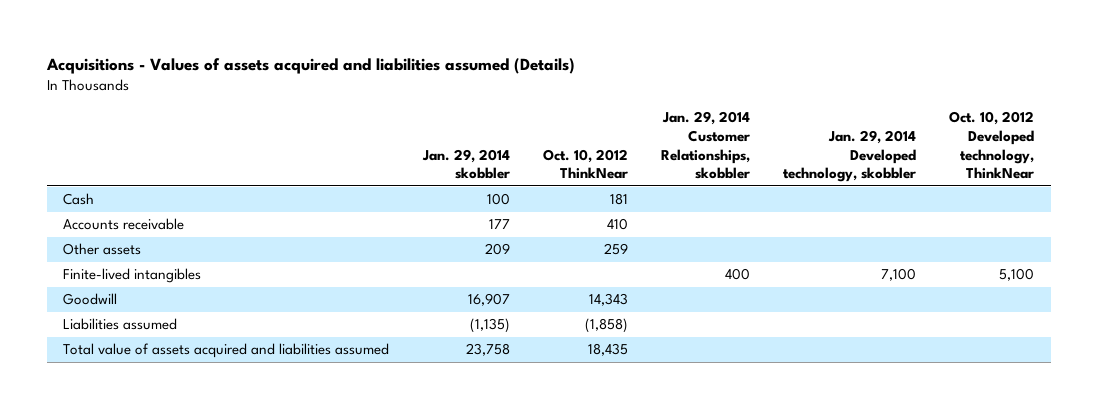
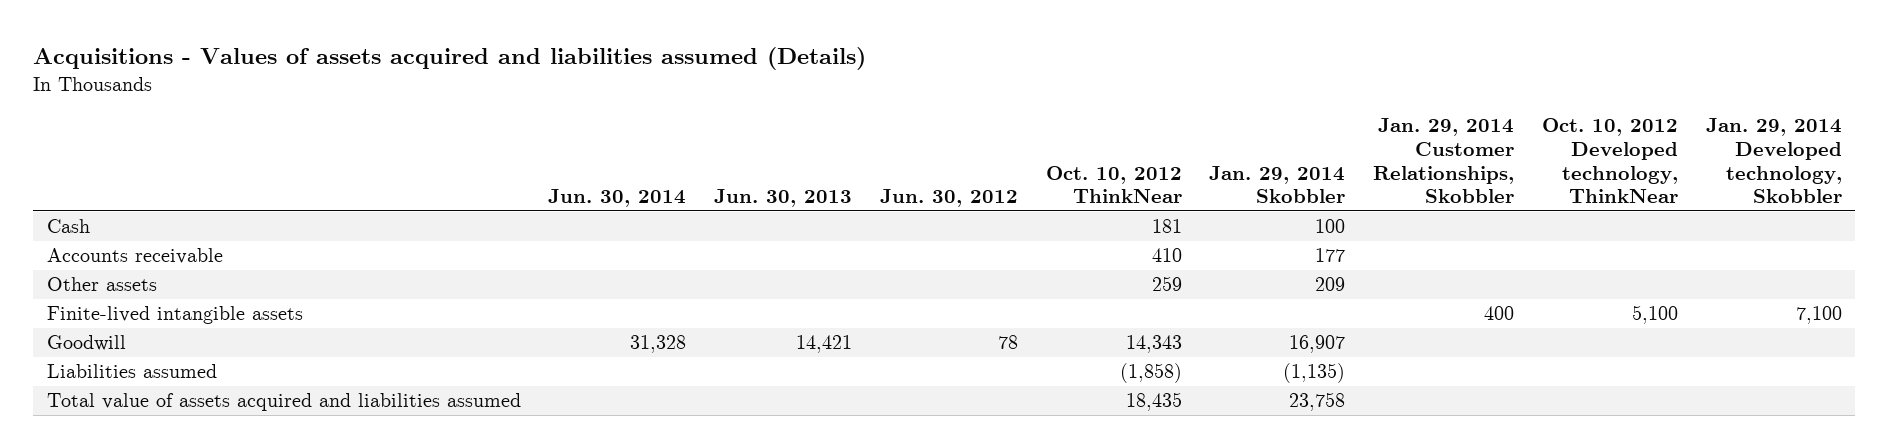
[421,148,510,180] Jan. 29, 2014 skobbler -> none
[660,111,750,180] Jan. 29, 2014 Customer Relationships, skobbler -> none
[782,129,916,183] Jan. 29, 2014 Developed technology, skobbler -> none
none -> [548,189,687,208] Jun. 30, 2014
none -> [714,189,853,208] Jun. 30, 2013
none -> [879,189,1018,208] Jun. 30, 2012
none -> [1209,165,1346,204] Jan. 29, 2014 Skobbler
none -> [1373,118,1515,204] Jan. 29, 2014 Customer Relationships, Skobbler
none -> [1705,118,1842,204] Jan. 29, 2014 Developed technology, Skobbler
[63,268,202,284] Finite-lived intangibles -> [46,306,303,325] Finite-lived intangible assets

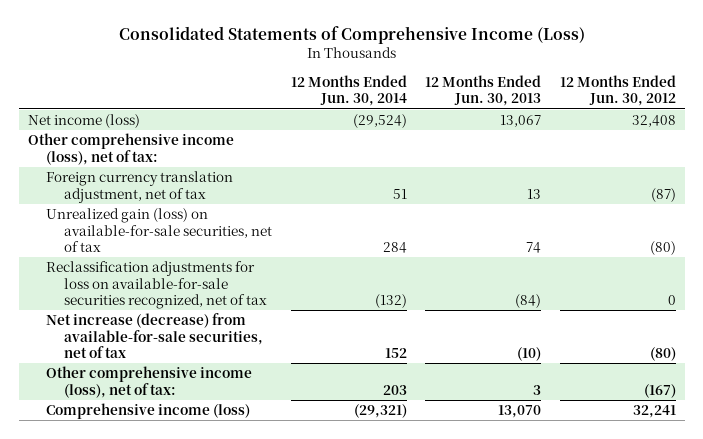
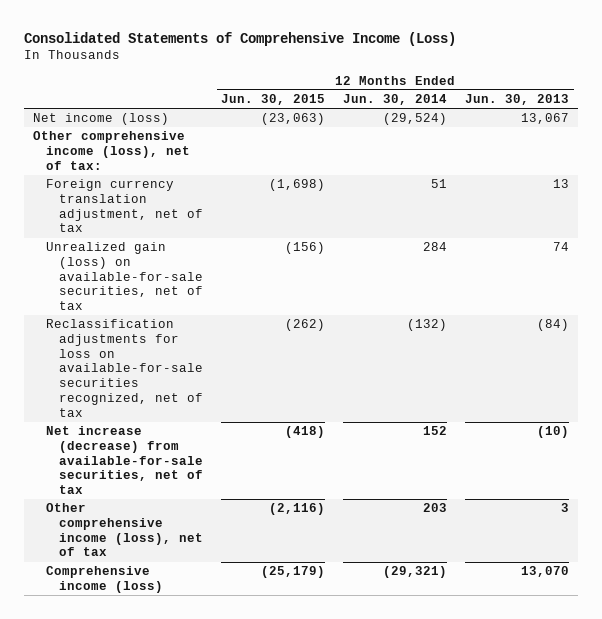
[559,74,676,107] 12 Months Ended Jun. 30, 2012 -> none
none -> [221,94,326,106] Jun. 30, 2015
[45,366,252,398] Other comprehensive income (loss), net of tax: -> [46,503,204,557] Other comprehensive income (loss), net of tax

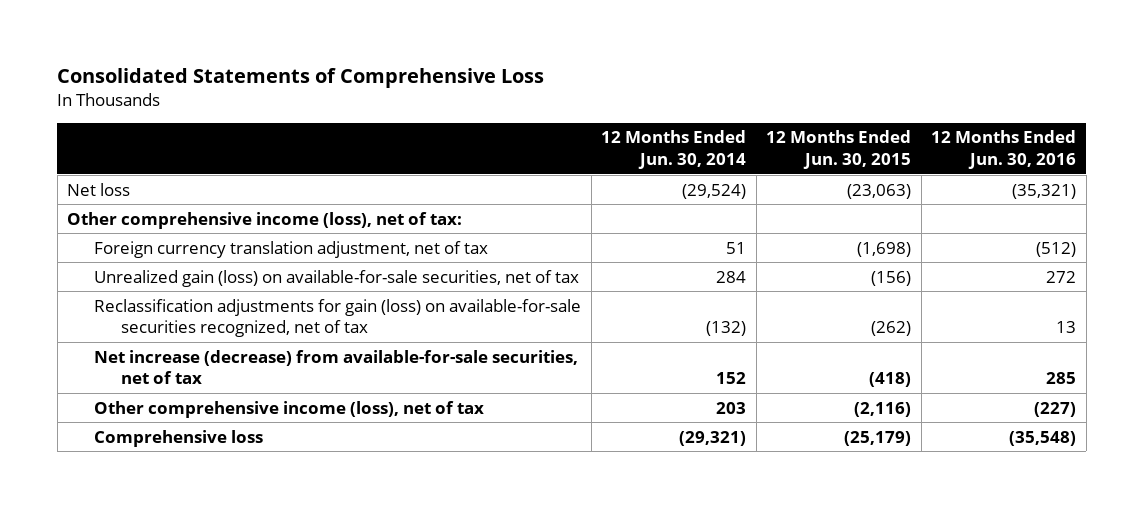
[23,31,456,46] Consolidated Statements of Comprehensive Income (Loss) -> [57,68,545,89] Consolidated Statements of Comprehensive Loss
[465,94,570,106] Jun. 30, 2013 -> none
none -> [931,130,1077,170] 12 Months Ended Jun. 30, 2016
[32,113,169,126] Net income (loss) -> [67,182,131,196] Net loss
[46,319,204,417] Reclassification adjustments for loss on available-for-sale securities recognized, net of tax -> [94,298,582,338] Reclassification adjustments for gain (loss) on available-for-sale securities recognized, net of tax
[46,566,164,593] Comprehensive income (loss) -> [94,429,264,447] Comprehensive loss

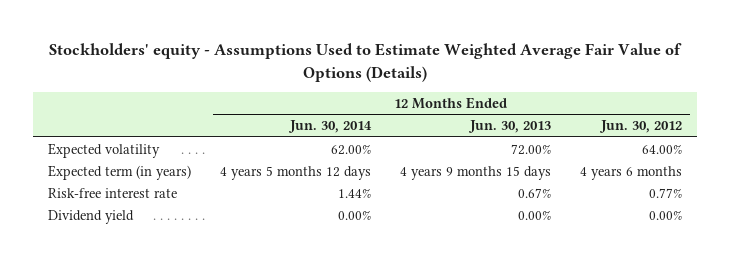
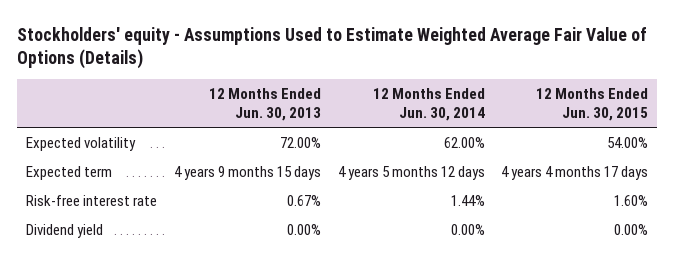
[599,120,683,134] Jun. 30, 2012 -> none
none -> [536,88,649,122] 12 Months Ended Jun. 30, 2015
[47,164,191,180] Expected term (in years) -> [25,165,112,180] Expected term

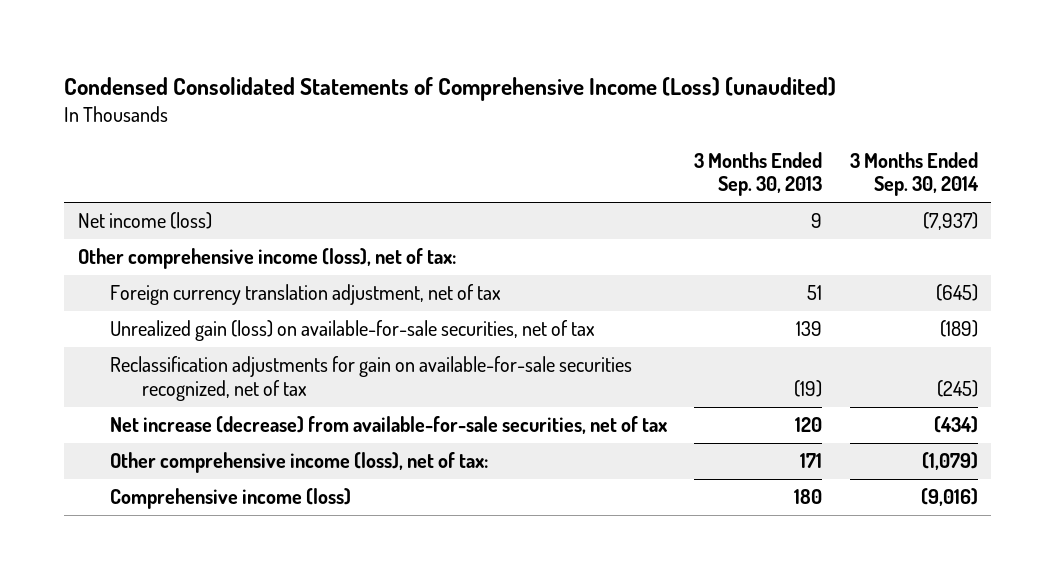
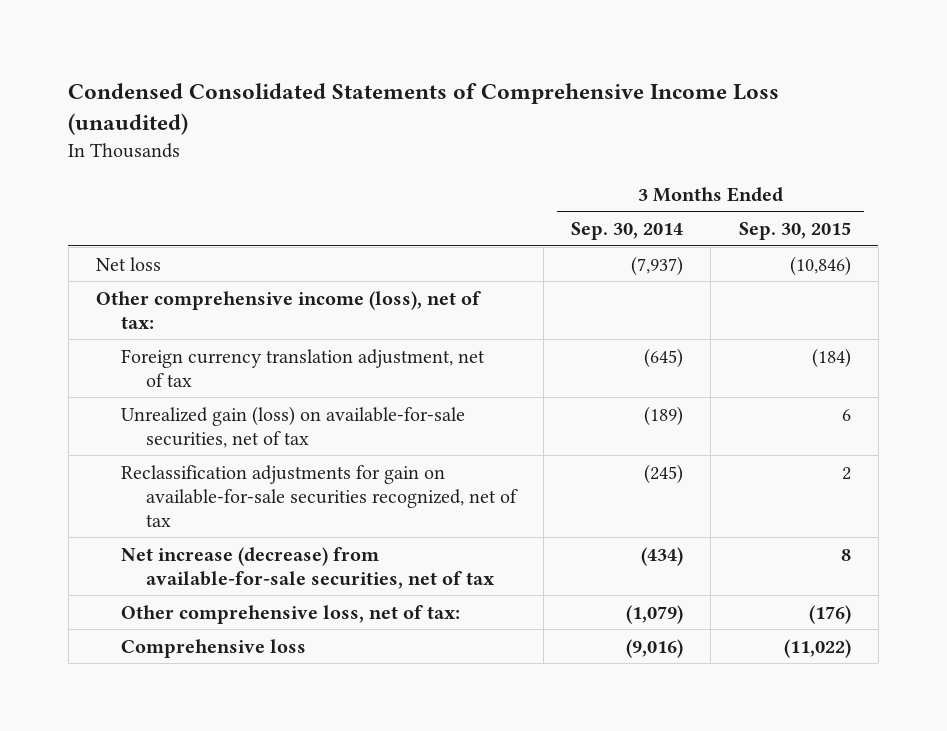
[64,77,837,102] Condensed Consolidated Statements of Comprehensive Income (Loss) (unaudited) -> [68,83,780,136] Condensed Consolidated Statements of Comprehensive Income Loss (unaudited)
[694,152,823,197] 3 Months Ended Sep. 30, 2013 -> none
none -> [738,221,851,240] Sep. 30, 2015
[77,212,212,230] Net income (loss) -> [96,256,162,271] Net loss
[109,452,488,474] Other comprehensive income (loss), net of tax: -> [120,604,460,624] Other comprehensive loss, net of tax:
[109,488,351,510] Comprehensive income (loss) -> [120,638,306,658] Comprehensive loss

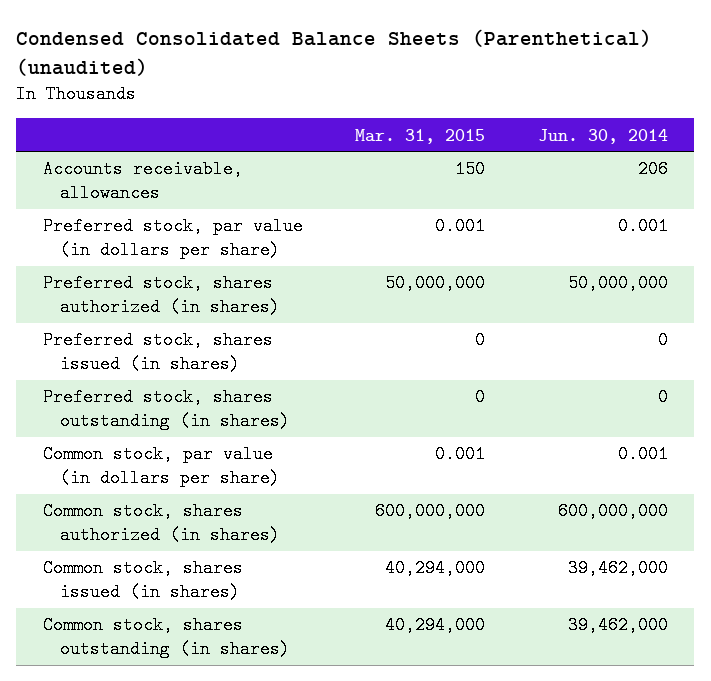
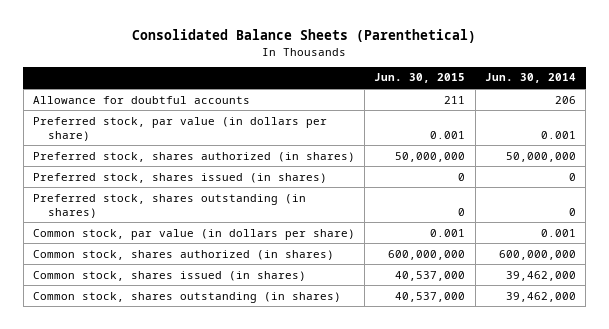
[16,29,653,77] Condensed Consolidated Balance Sheets (Parenthetical) (unaudited) -> [132,29,477,44] Consolidated Balance Sheets (Parenthetical)
[355,128,486,144] Mar. 31, 2015 -> none
none -> [374,73,466,84] Jun. 30, 2015
[42,160,243,202] Accounts receivable, allowances -> [32,95,250,104] Allowance for doubtful accounts

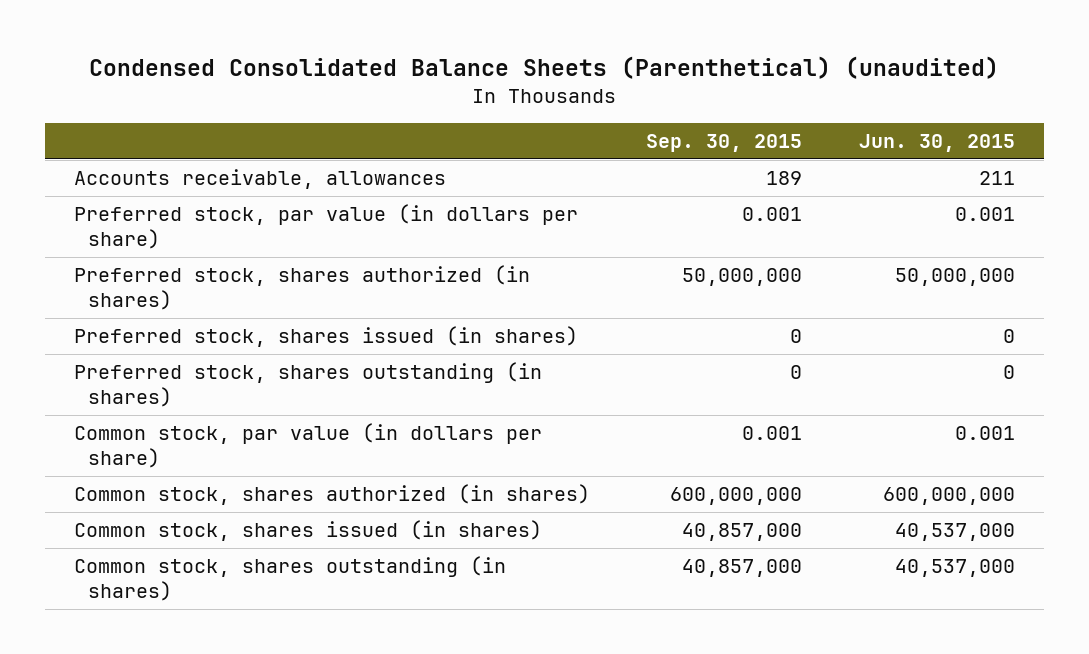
[132,29,477,44] Consolidated Balance Sheets (Parenthetical) -> [89,56,1000,80] Condensed Consolidated Balance Sheets (Parenthetical) (unaudited)
[484,73,576,84] Jun. 30, 2014 -> none
none -> [646,134,803,153] Sep. 30, 2015
[32,95,250,104] Allowance for doubtful accounts -> [73,169,446,190] Accounts receivable, allowances

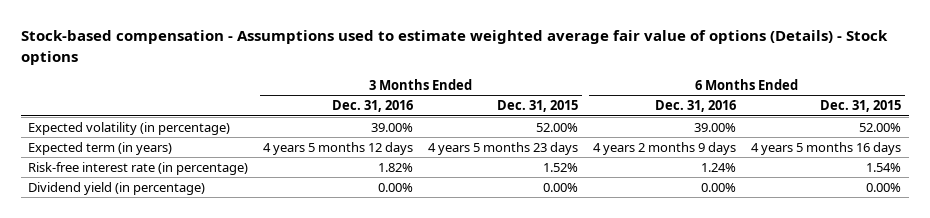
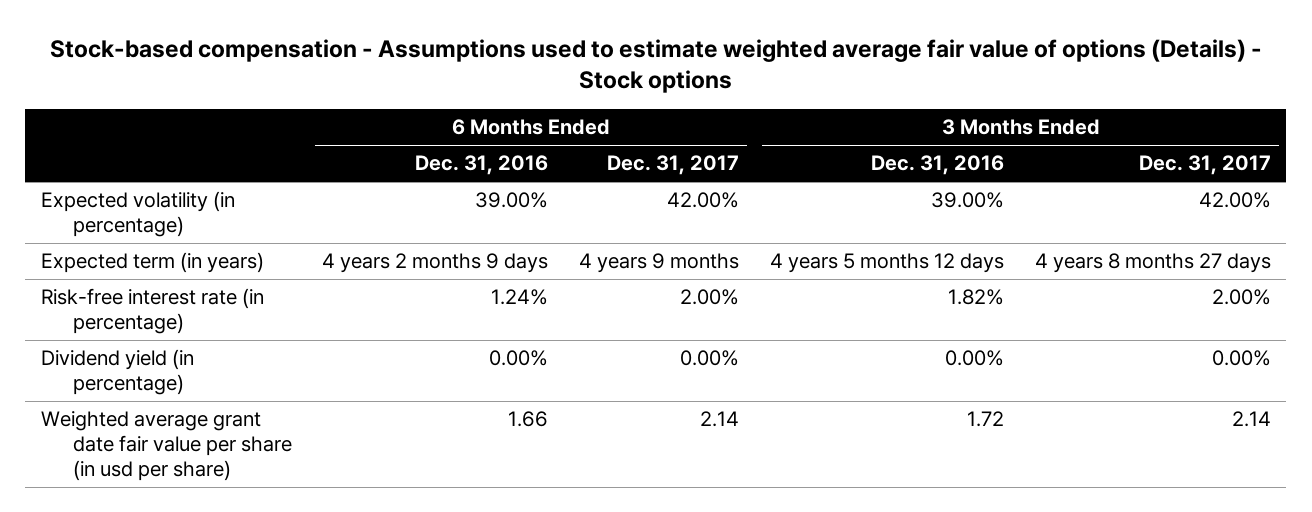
[497,100,579,113] Dec. 31, 2015 -> none
[820,100,902,113] Dec. 31, 2015 -> none
none -> [607,155,740,176] Dec. 31, 2017
none -> [1139,155,1272,176] Dec. 31, 2017
none -> [40,411,292,481] Weighted average grant date fair value per share (in usd per share)

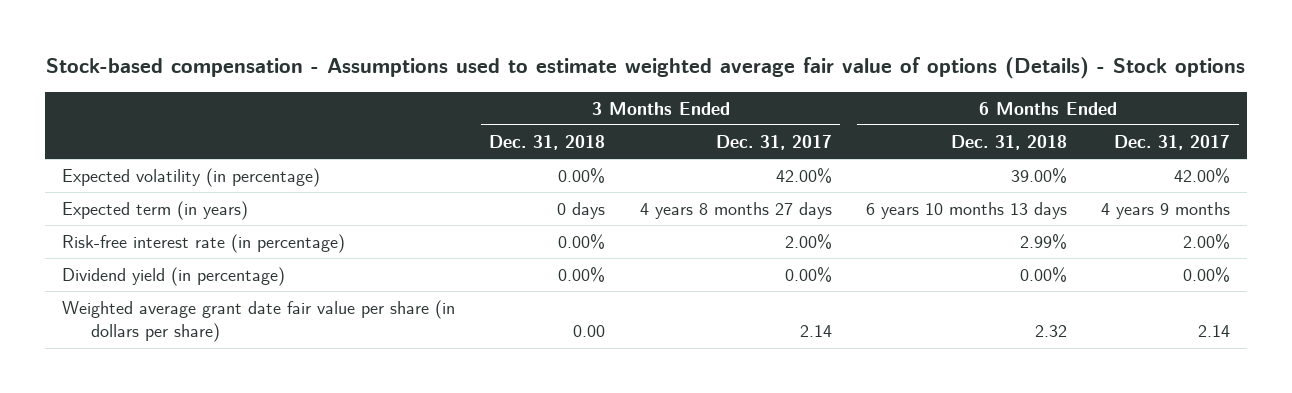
[415,155,549,176] Dec. 31, 2016 -> none
[871,155,1005,176] Dec. 31, 2016 -> none
none -> [489,134,606,150] Dec. 31, 2018
none -> [950,134,1067,150] Dec. 31, 2018
[40,411,292,481] Weighted average grant date fair value per share (in usd per share) -> [62,300,456,343] Weighted average grant date fair value per share (in dollars per share)

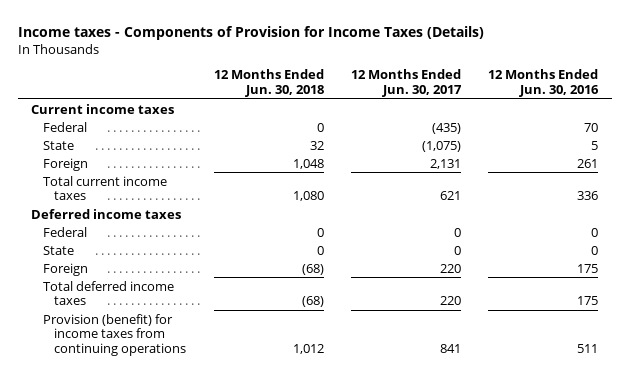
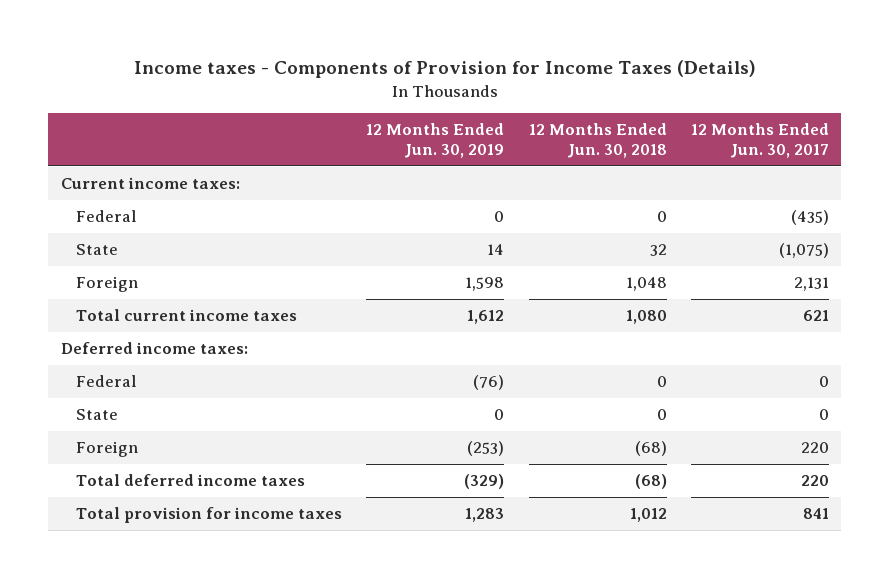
[487,69,599,98] 12 Months Ended Jun. 30, 2016 -> none
none -> [366,123,505,159] 12 Months Ended Jun. 30, 2019
[31,103,175,114] Current income taxes -> [60,176,240,189] Current income taxes:
[31,208,182,219] Deferred income taxes -> [60,341,248,354] Deferred income taxes:
[42,313,187,356] Provision (benefit) for income taxes from continuing operations -> [76,506,343,523] Total provision for income taxes

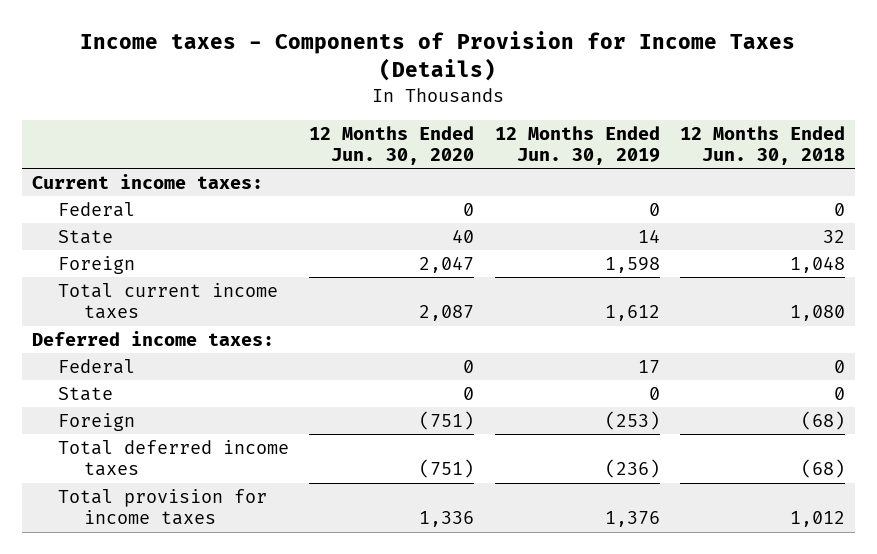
[690,123,829,159] 12 Months Ended Jun. 30, 2017 -> none
none -> [309,125,475,165] 12 Months Ended Jun. 30, 2020
[473,374,505,390] (76) -> [637,359,660,373] 17
[464,473,505,489] (329) -> [604,459,660,479] (236)
[465,507,505,522] 1,283 -> [604,511,660,528] 1,376

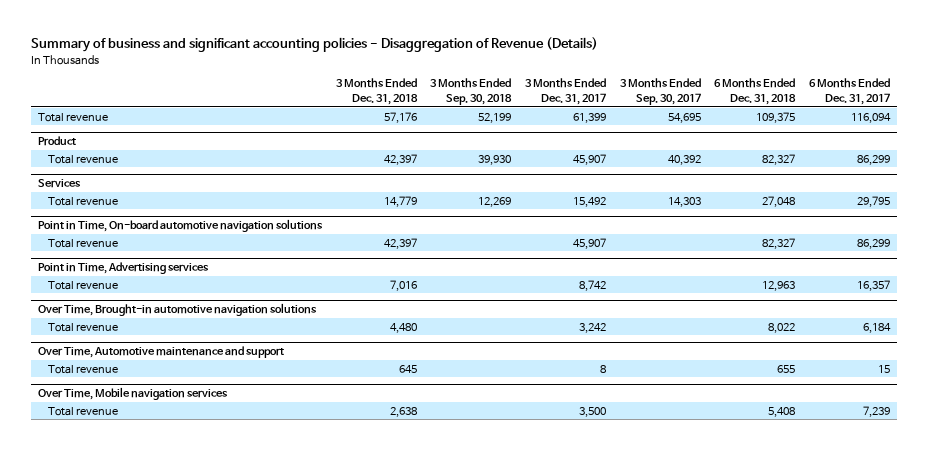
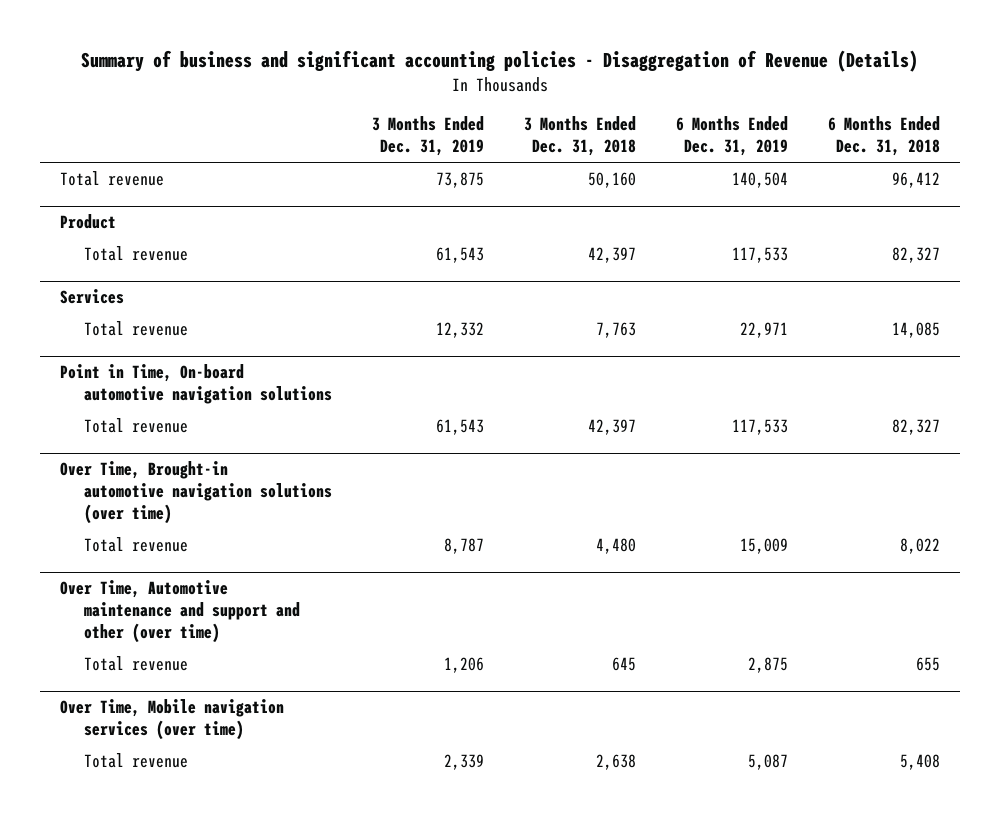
[430,78,513,105] 3 Months Ended Sep. 30, 2018 -> none
[524,78,606,105] 3 Months Ended Dec. 31, 2017 -> none
[619,78,701,105] 3 Months Ended Sep. 30, 2017 -> none
[808,78,890,105] 6 Months Ended Dec. 31, 2017 -> none
none -> [371,116,484,157] 3 Months Ended Dec. 31, 2019
none -> [675,116,788,157] 6 Months Ended Dec. 31, 2019
[383,111,417,123] 57,176 -> [587,171,636,188] 50,160
[756,111,796,123] 109,375 -> [891,171,940,188] 96,412
[383,195,417,207] 14,779 -> [595,321,636,338] 7,763
[762,195,796,207] 27,048 -> [891,321,940,338] 14,085
[37,261,209,274] Point in Time, Advertising services -> none
[47,280,118,290] Total revenue -> none
[37,302,317,316] Over Time, Brought-in automotive navigation solutions -> [59,460,332,524] Over Time, Brought-in automotive navigation solutions (over time)
[37,345,284,358] Over Time, Automotive maintenance and support -> [59,579,300,643] Over Time, Automotive maintenance and support and other (over time)
[37,386,228,400] Over Time, Mobile navigation services -> [59,698,284,740] Over Time, Mobile navigation services (over time)

